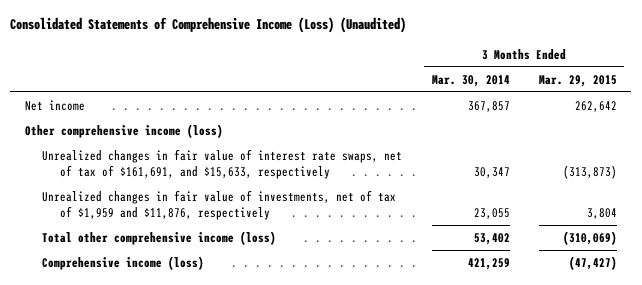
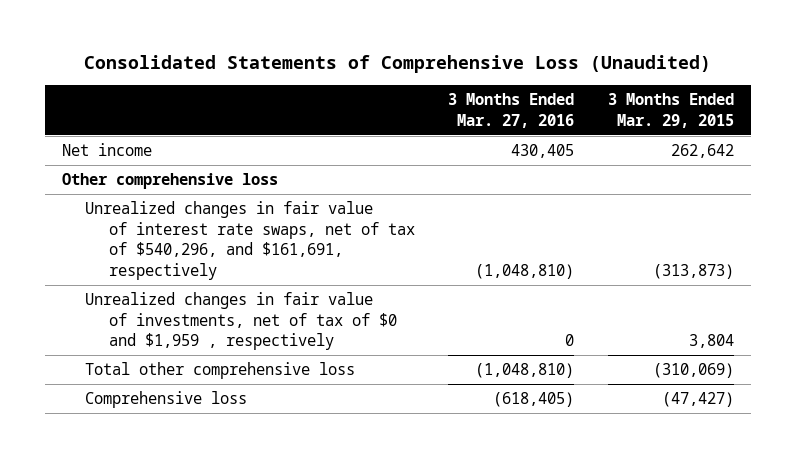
[10,17,407,34] Consolidated Statements of Comprehensive Income (Loss) (Unaudited) -> [83,55,711,74] Consolidated Statements of Comprehensive Loss (Unaudited)
[431,74,510,87] Mar. 30, 2014 -> none
none -> [448,93,575,128] 3 Months Ended Mar. 27, 2016
[24,123,223,138] Other comprehensive income (loss) -> [61,173,278,190] Other comprehensive loss
[42,148,403,179] Unrealized changes in fair value of interest rate swaps, net of tax of $161,691, and $15,633, respectively -> [85,201,415,280] Unrealized changes in fair value of interest rate swaps, net of tax of $540,296, and $161,691, respectively
[42,189,397,220] Unrealized changes in fair value of investments, net of tax of $1,959 and $11,876, respectively -> [85,292,397,351] Unrealized changes in fair value of investments, net of tax of $0 and $1,959 , respectively
[42,230,277,245] Total other comprehensive income (loss) -> [85,362,356,380] Total other comprehensive loss
[42,255,205,270] Comprehensive income (loss) -> [85,391,248,409] Comprehensive loss

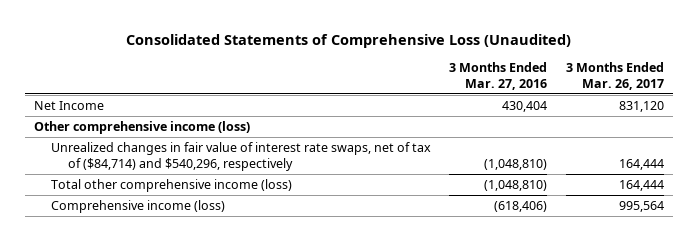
[608,93,735,128] 3 Months Ended Mar. 29, 2015 -> none
none -> [565,61,664,91] 3 Months Ended Mar. 26, 2017
[85,292,397,351] Unrealized changes in fair value of investments, net of tax of $0 and $1,959 , respectively -> none
[61,143,152,157] Net income -> [34,100,105,110] Net Income
[511,144,575,159] 430,405 -> [502,100,548,112] 430,404
[61,173,278,190] Other comprehensive loss -> [34,120,251,134] Other comprehensive income (loss)
[85,201,415,280] Unrealized changes in fair value of interest rate swaps, net of tax of $540,296, and $161,691, respectively -> [50,141,431,172] Unrealized changes in fair value of interest rate swaps, net of tax of ($84,714) and $540,296, respectively
[85,362,356,380] Total other comprehensive loss -> [50,178,292,192] Total other comprehensive income (loss)
[85,391,248,409] Comprehensive loss -> [50,199,225,213] Comprehensive income (loss)
[493,392,575,408] (618,405) -> [494,200,548,212] (618,406)

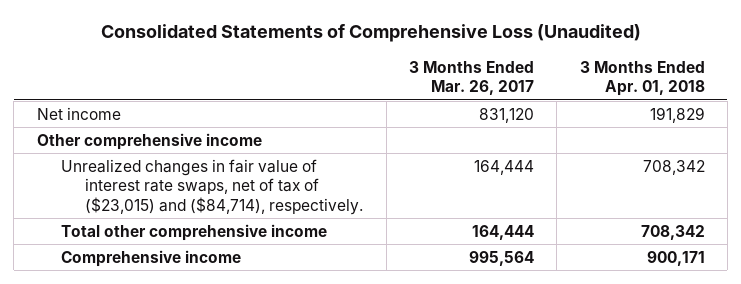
[449,61,548,91] 3 Months Ended Mar. 27, 2016 -> none
none -> [579,60,705,97] 3 Months Ended Apr. 01, 2018
[34,100,105,110] Net Income -> [36,106,121,120] Net income
[34,120,251,134] Other comprehensive income (loss) -> [36,132,262,150] Other comprehensive income
[50,141,431,172] Unrealized changes in fair value of interest rate swaps, net of tax of ($84,714) and $540,296, respectively -> [60,158,364,215] Unrealized changes in fair value of interest rate swaps, net of tax of ($23,015) and ($84,714), respectively.
[50,178,292,192] Total other comprehensive income (loss) -> [60,223,327,241] Total other comprehensive income
[50,199,225,213] Comprehensive income (loss) -> [60,249,241,267] Comprehensive income

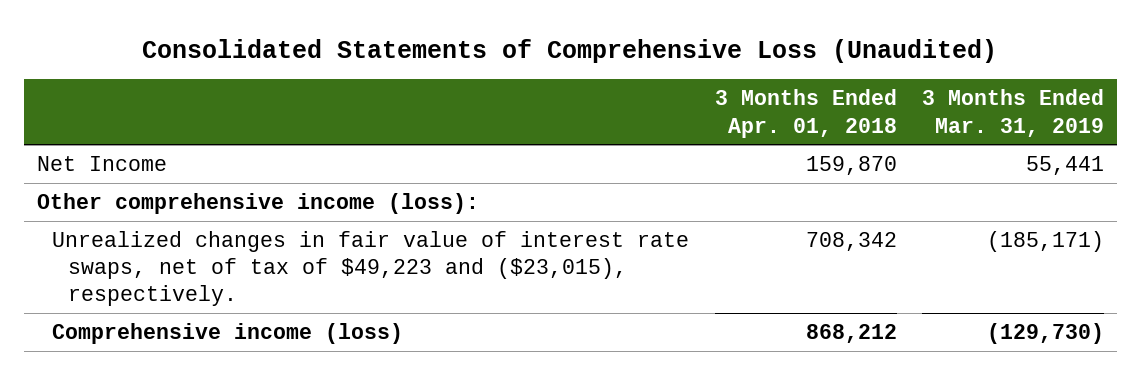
[408,60,534,96] 3 Months Ended Mar. 26, 2017 -> none
none -> [921,89,1104,137] 3 Months Ended Mar. 31, 2019
[60,223,327,241] Total other comprehensive income -> none
[36,106,121,120] Net income -> [36,155,167,171] Net Income
[649,106,705,123] 191,829 -> [805,155,897,175] 159,870
[36,132,262,150] Other comprehensive income -> [36,192,479,214] Other comprehensive income (loss):
[60,158,364,215] Unrealized changes in fair value of interest rate swaps, net of tax of ($23,015) and ($84,714), respectively. -> [52,230,690,307] Unrealized changes in fair value of interest rate swaps, net of tax of $49,223 and ($23,015), respectively.
[60,249,241,267] Comprehensive income -> [52,322,404,344] Comprehensive income (loss)
[646,250,705,266] 900,171 -> [805,323,897,343] 868,212

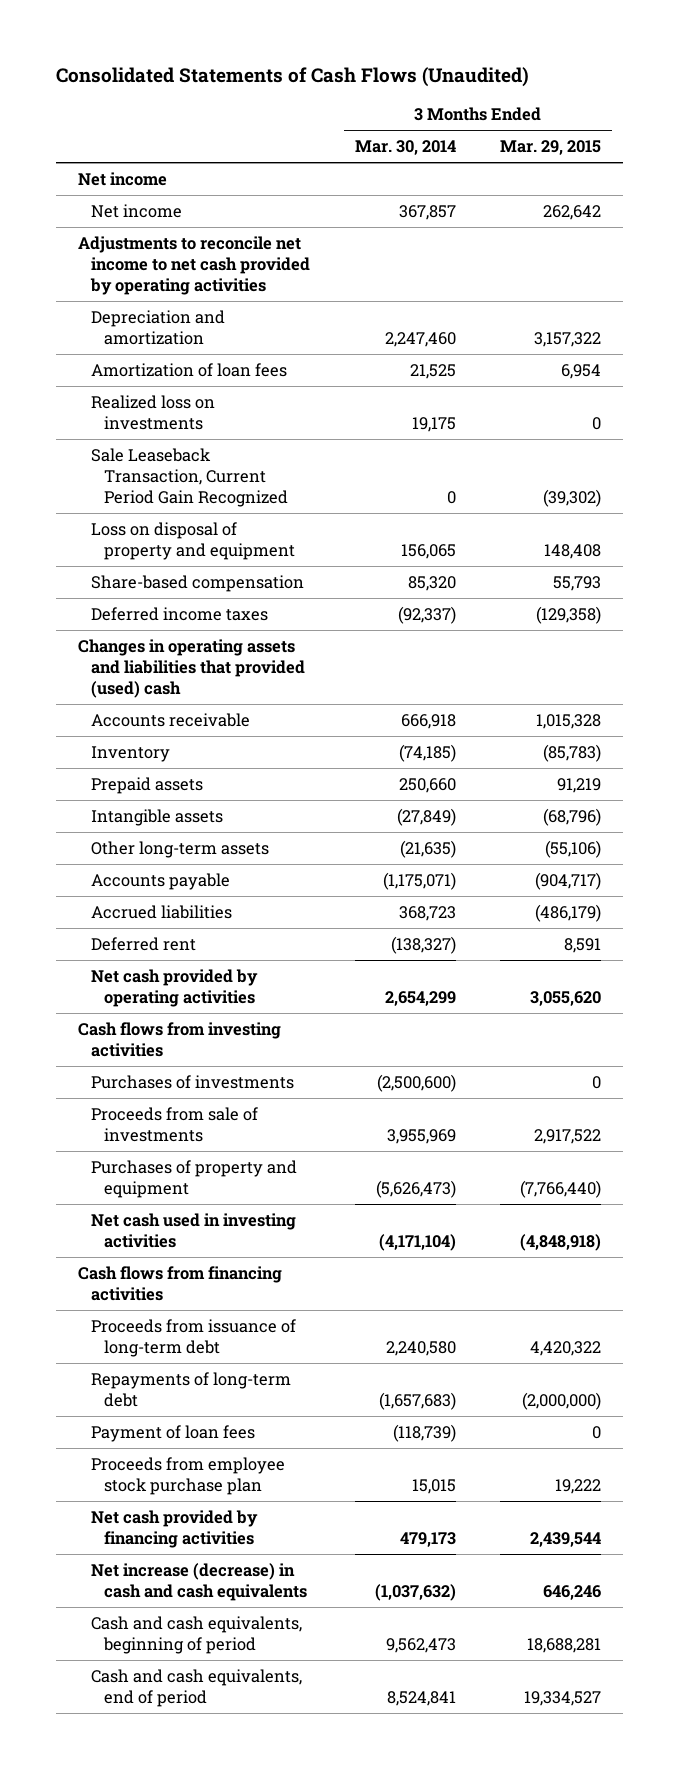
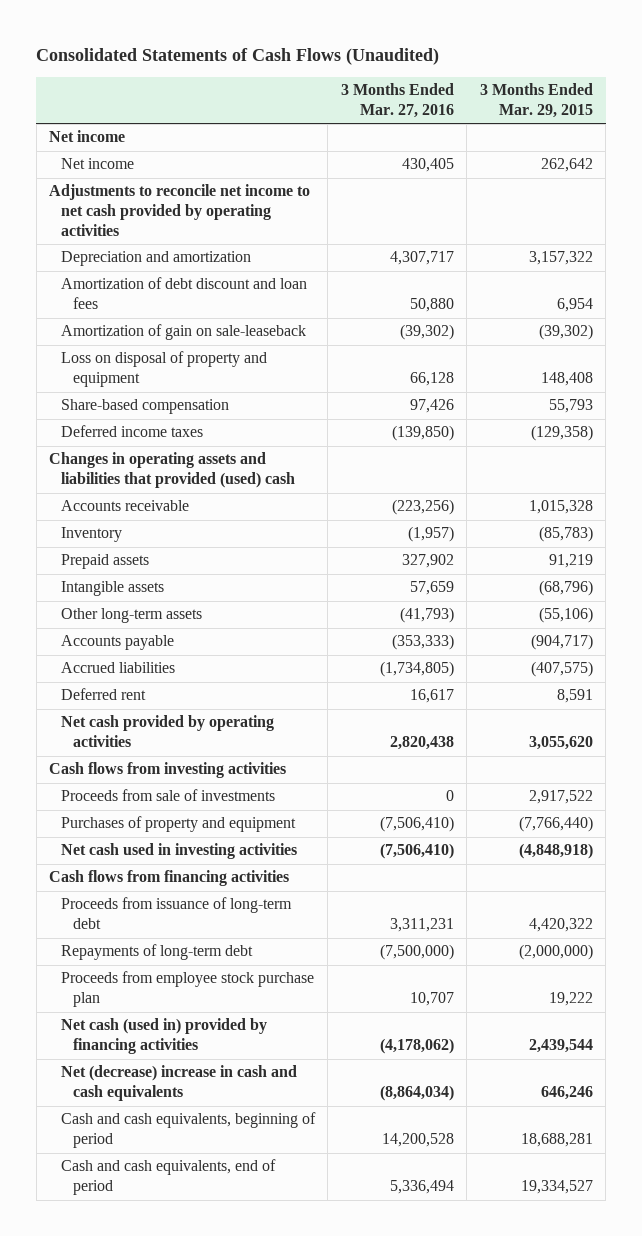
[354,140,456,156] Mar. 30, 2014 -> none
none -> [340,83,454,119] 3 Months Ended Mar. 27, 2016
[91,394,216,430] Realized loss on investments -> none
[91,362,288,377] Amortization of loan fees -> [61,277,308,310] Amortization of debt discount and loan fees
[91,447,288,507] Sale Leaseback Transaction, Current Period Gain Recognized -> [61,324,307,341] Amortization of gain on sale-leaseback
[535,903,602,922] (486,179) -> [530,661,593,678] (407,575)
[91,1074,295,1089] Purchases of investments -> none
[91,1424,256,1442] Payment of loan fees -> none
[91,1509,259,1548] Net cash provided by financing activities -> [61,1018,268,1055] Net cash (used in) provided by financing activities
[91,1562,307,1601] Net increase (decrease) in cash and cash equivalents -> [61,1065,298,1102] Net (decrease) increase in cash and cash equivalents

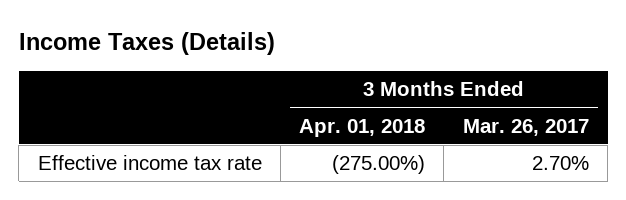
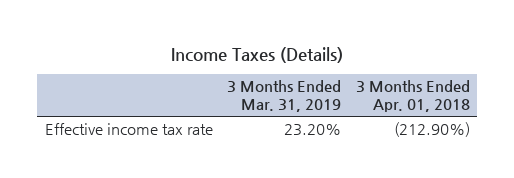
[462,118,589,136] Mar. 26, 2017 -> none
none -> [227,80,342,112] 3 Months Ended Mar. 31, 2019
[332,155,426,175] (275.00%) -> [393,122,470,138] (212.90%)

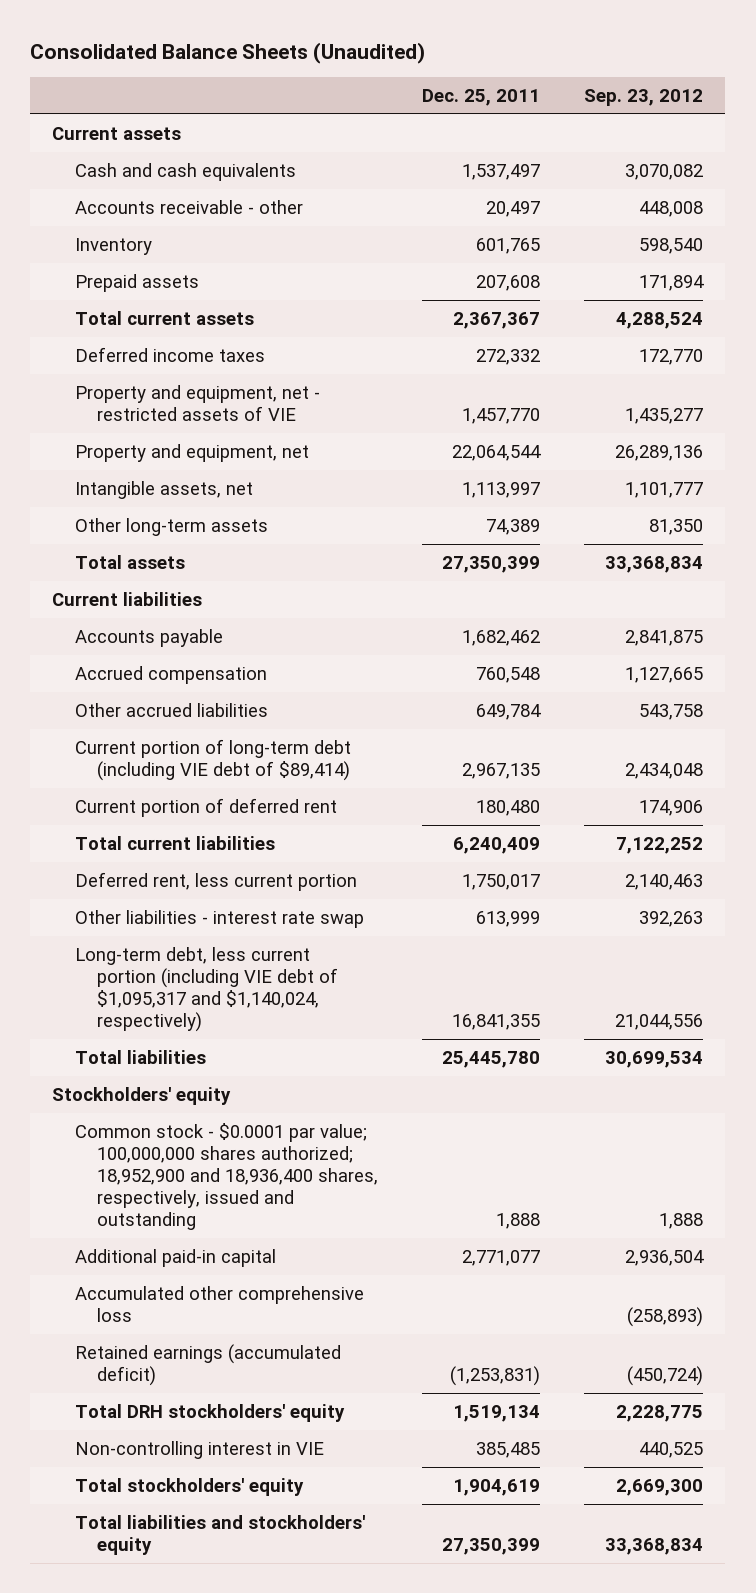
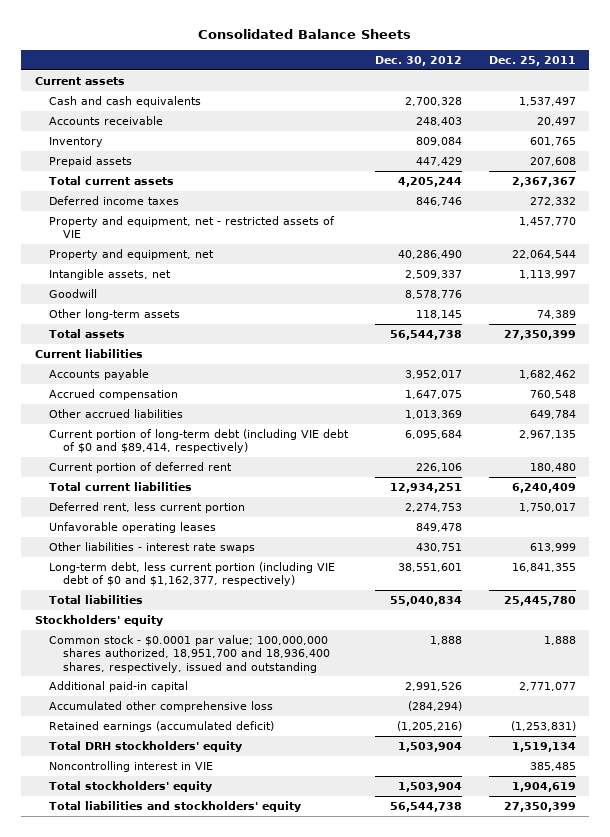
[30,41,426,64] Consolidated Balance Sheets (Unaudited) -> [198,28,412,39] Consolidated Balance Sheets
[584,88,704,106] Sep. 23, 2012 -> none
none -> [374,55,462,66] Dec. 30, 2012
[74,199,303,214] Accounts receivable - other -> [49,115,164,125] Accounts receivable
none -> [49,288,98,298] Goodwill
[74,738,351,781] Current portion of long-term debt (including VIE debt of $89,414) -> [49,428,350,454] Current portion of long-term debt (including VIE debt of $0 and $89,414, respectively)
none -> [49,521,217,533] Unfavorable operating leases
[74,909,364,928] Other liabilities - interest rate swap -> [49,541,256,553] Other liabilities - interest rate swaps
[74,946,339,1033] Long-term debt, less current portion (including VIE debt of $1,095,317 and $1,140,024, respectively) -> [49,561,336,587] Long-term debt, less current portion (including VIE debt of $0 and $1,162,377, respectively)
[74,1122,379,1231] Common stock - $0.0001 par value; 100,000,000 shares authorized; 18,952,900 and 18,936,400 shares, respectively, issued and outstanding -> [49,634,331,673] Common stock - $0.0001 par value; 100,000,000 shares authorized, 18,951,700 and 18,936,400 shares, respectively, issued and outstanding
[74,1440,324,1459] Non-controlling interest in VIE -> [49,760,214,772] Noncontrolling interest in VIE

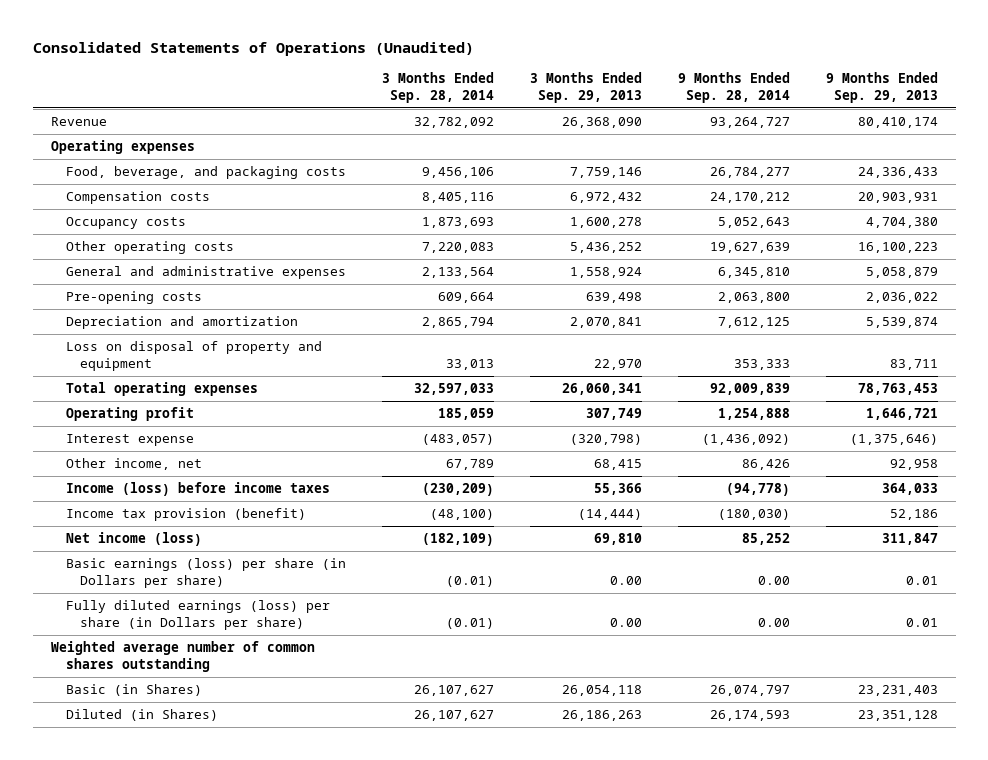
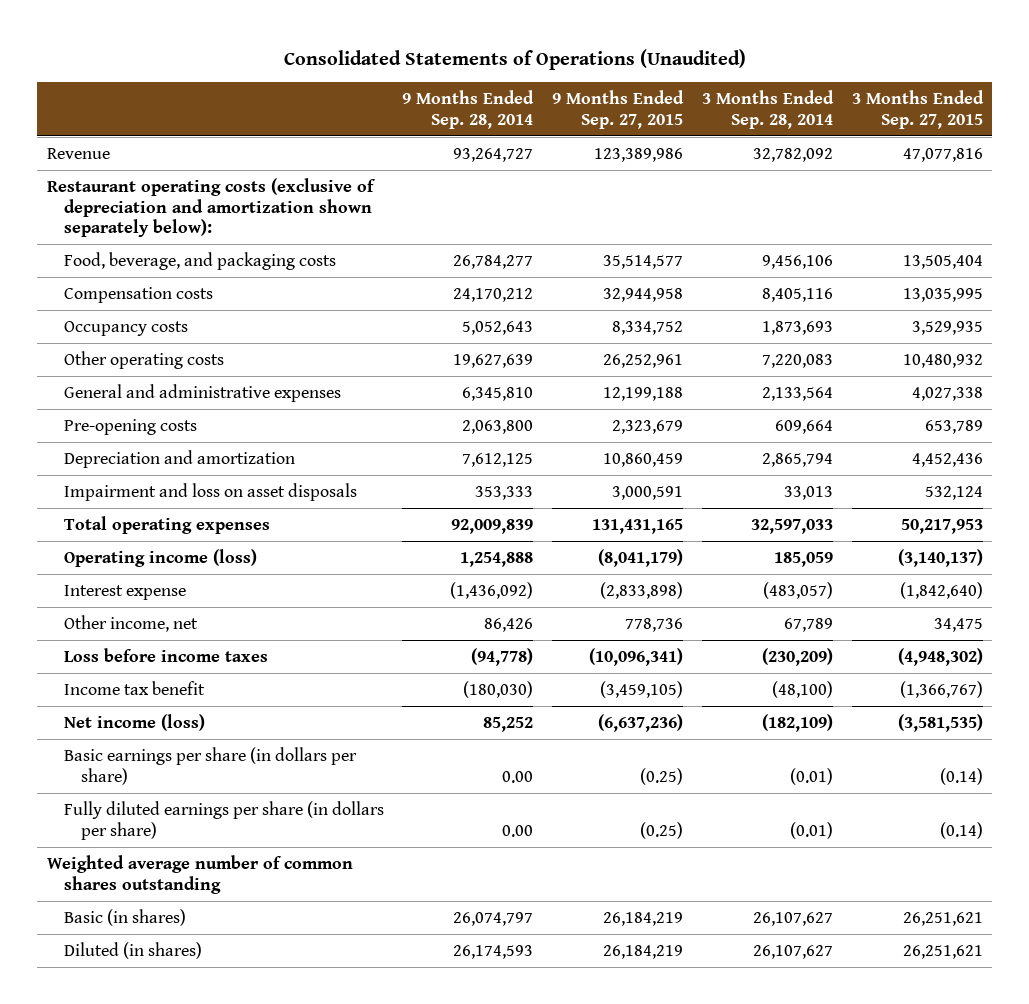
[529,72,642,104] 3 Months Ended Sep. 29, 2013 -> none
[825,72,938,104] 9 Months Ended Sep. 29, 2013 -> none
none -> [552,90,685,129] 9 Months Ended Sep. 27, 2015
none -> [851,90,984,129] 3 Months Ended Sep. 27, 2015
[50,140,195,155] Operating expenses -> none
none -> [46,178,376,237] Restaurant operating costs (exclusive of depreciation and amortization shown separately below):
[65,341,322,372] Loss on disposal of property and equipment -> [63,483,357,502] Impairment and loss on asset disposals
[65,407,194,422] Operating profit -> [63,549,257,568] Operating income (loss)
[65,482,330,497] Income (loss) before income taxes -> [63,648,268,663] Loss before income taxes
[65,508,306,522] Income tax provision (benefit) -> [63,681,205,696] Income tax benefit
[65,558,346,589] Basic earnings (loss) per share (in Dollars per share) -> [63,747,357,785] Basic earnings per share (in dollars per share)
[65,600,330,631] Fully diluted earnings (loss) per share (in Dollars per share) -> [63,801,384,840] Fully diluted earnings per share (in dollars per share)
[65,684,202,697] Basic (in Shares) -> [63,909,186,927] Basic (in shares)
[65,709,218,722] Diluted (in Shares) -> [63,942,202,960] Diluted (in shares)

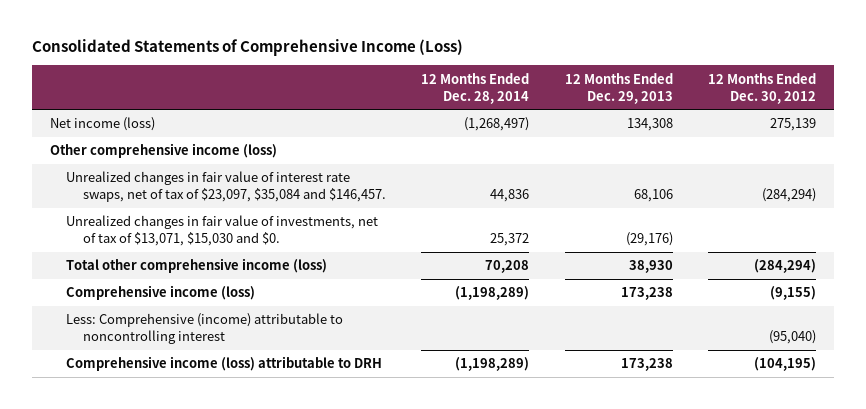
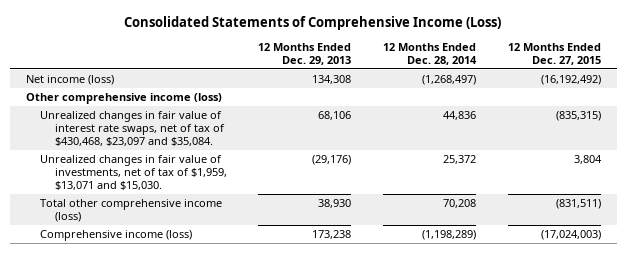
[707,72,816,104] 12 Months Ended Dec. 30, 2012 -> none
none -> [507,42,601,66] 12 Months Ended Dec. 27, 2015
[66,171,386,203] Unrealized changes in fair value of interest rate swaps, net of tax of $23,097, $35,084 and $146,457. -> [40,110,225,147] Unrealized changes in fair value of interest rate swaps, net of tax of $430,468, $23,097 and $35,084.
[66,215,379,247] Unrealized changes in fair value of investments, net of tax of $13,071, $15,030 and $0. -> [40,154,227,191] Unrealized changes in fair value of investments, net of tax of $1,959, $13,071 and $15,030.
[66,313,344,345] Less: Comprehensive (income) attributable to noncontrolling interest -> none
[66,356,383,372] Comprehensive income (loss) attributable to DRH -> none

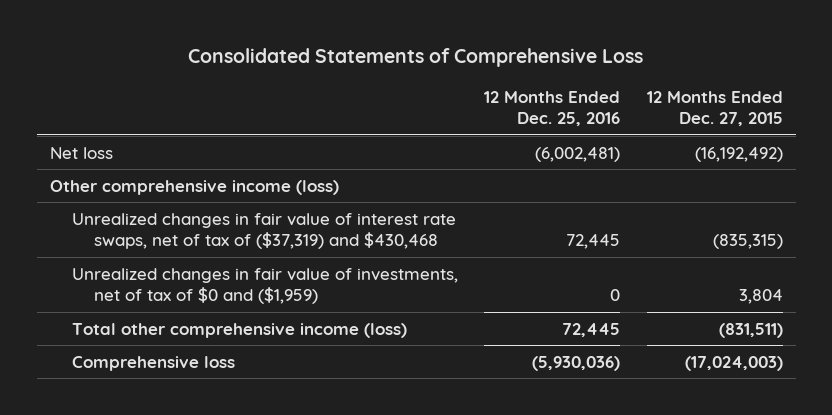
[124,16,502,31] Consolidated Statements of Comprehensive Income (Loss) -> [188,48,644,68] Consolidated Statements of Comprehensive Loss
[258,42,352,66] 12 Months Ended Dec. 29, 2013 -> none
[383,42,478,66] 12 Months Ended Dec. 28, 2014 -> none
none -> [484,90,621,127] 12 Months Ended Dec. 25, 2016
[25,74,114,85] Net income (loss) -> [49,146,113,159] Net loss
[40,110,225,147] Unrealized changes in fair value of interest rate swaps, net of tax of $430,468, $23,097 and $35,084. -> [71,212,456,250] Unrealized changes in fair value of interest rate swaps, net of tax of ($37,319) and $430,468
[40,154,227,191] Unrealized changes in fair value of investments, net of tax of $1,959, $13,071 and $15,030. -> [71,267,458,305] Unrealized changes in fair value of investments, net of tax of $0 and ($1,959)
[40,229,193,241] Comprehensive income (loss) -> [71,355,235,371] Comprehensive loss

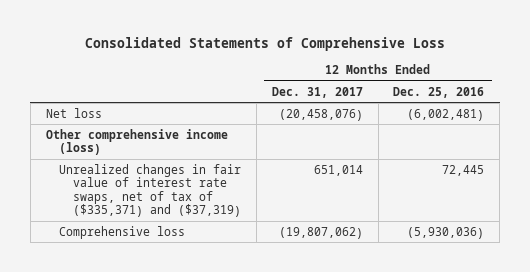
[646,90,783,127] 12 Months Ended Dec. 27, 2015 -> none
none -> [271,86,363,98] Dec. 31, 2017
[71,267,458,305] Unrealized changes in fair value of investments, net of tax of $0 and ($1,959) -> none
[71,322,407,338] Total other comprehensive income (loss) -> none
[71,212,456,250] Unrealized changes in fair value of interest rate swaps, net of tax of ($37,319) and $430,468 -> [59,163,242,217] Unrealized changes in fair value of interest rate swaps, net of tax of ($335,371) and ($37,319)

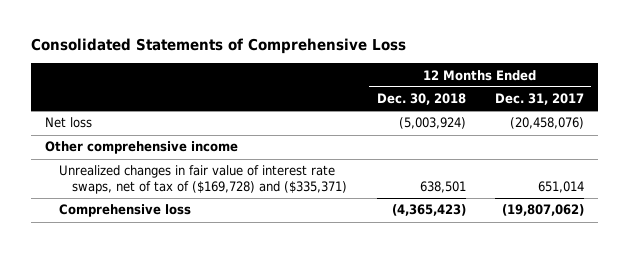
[393,86,485,98] Dec. 25, 2016 -> none
none -> [376,93,466,106] Dec. 30, 2018
[45,128,228,156] Other comprehensive income (loss) -> [45,141,239,155] Other comprehensive income
[59,163,242,217] Unrealized changes in fair value of interest rate swaps, net of tax of ($335,371) and ($37,319) -> [58,165,348,194] Unrealized changes in fair value of interest rate swaps, net of tax of ($169,728) and ($335,371)

